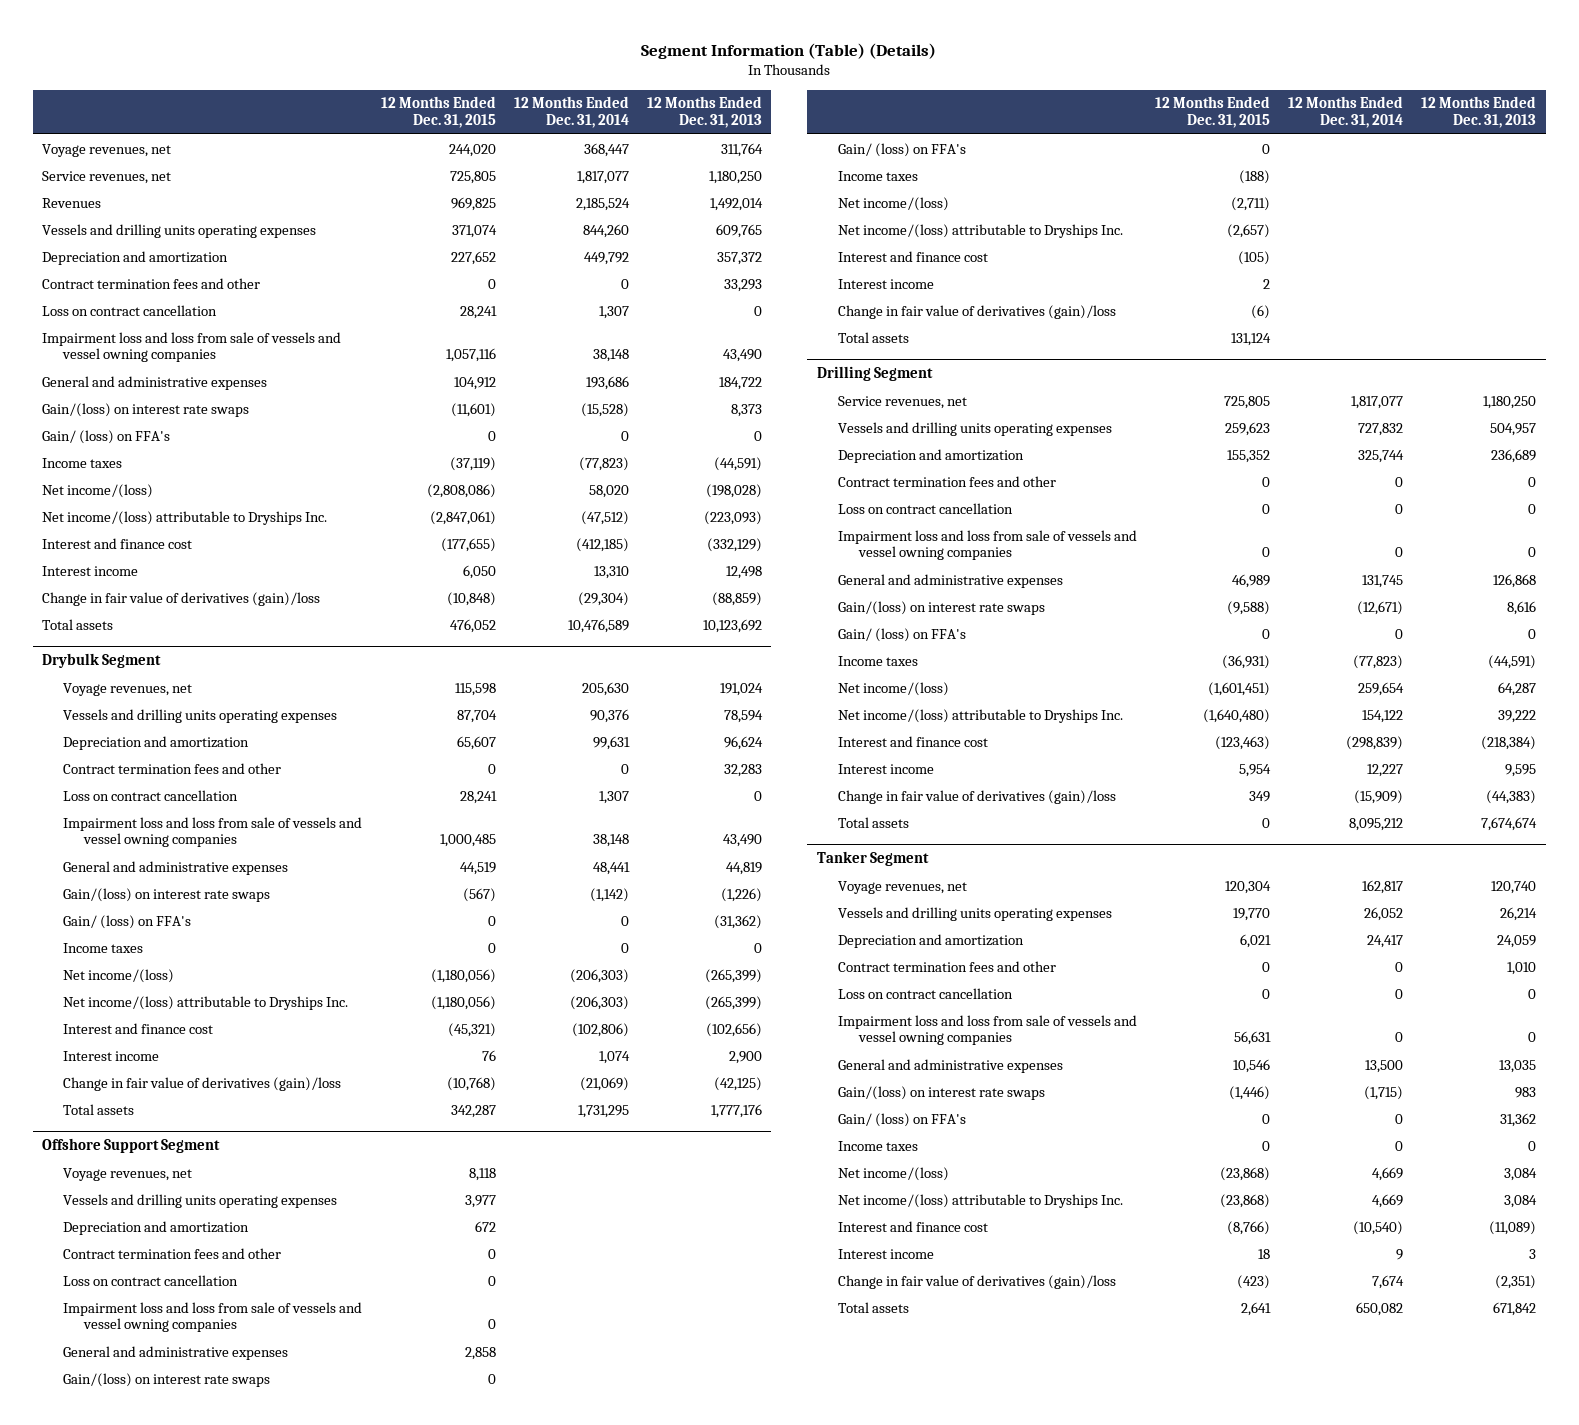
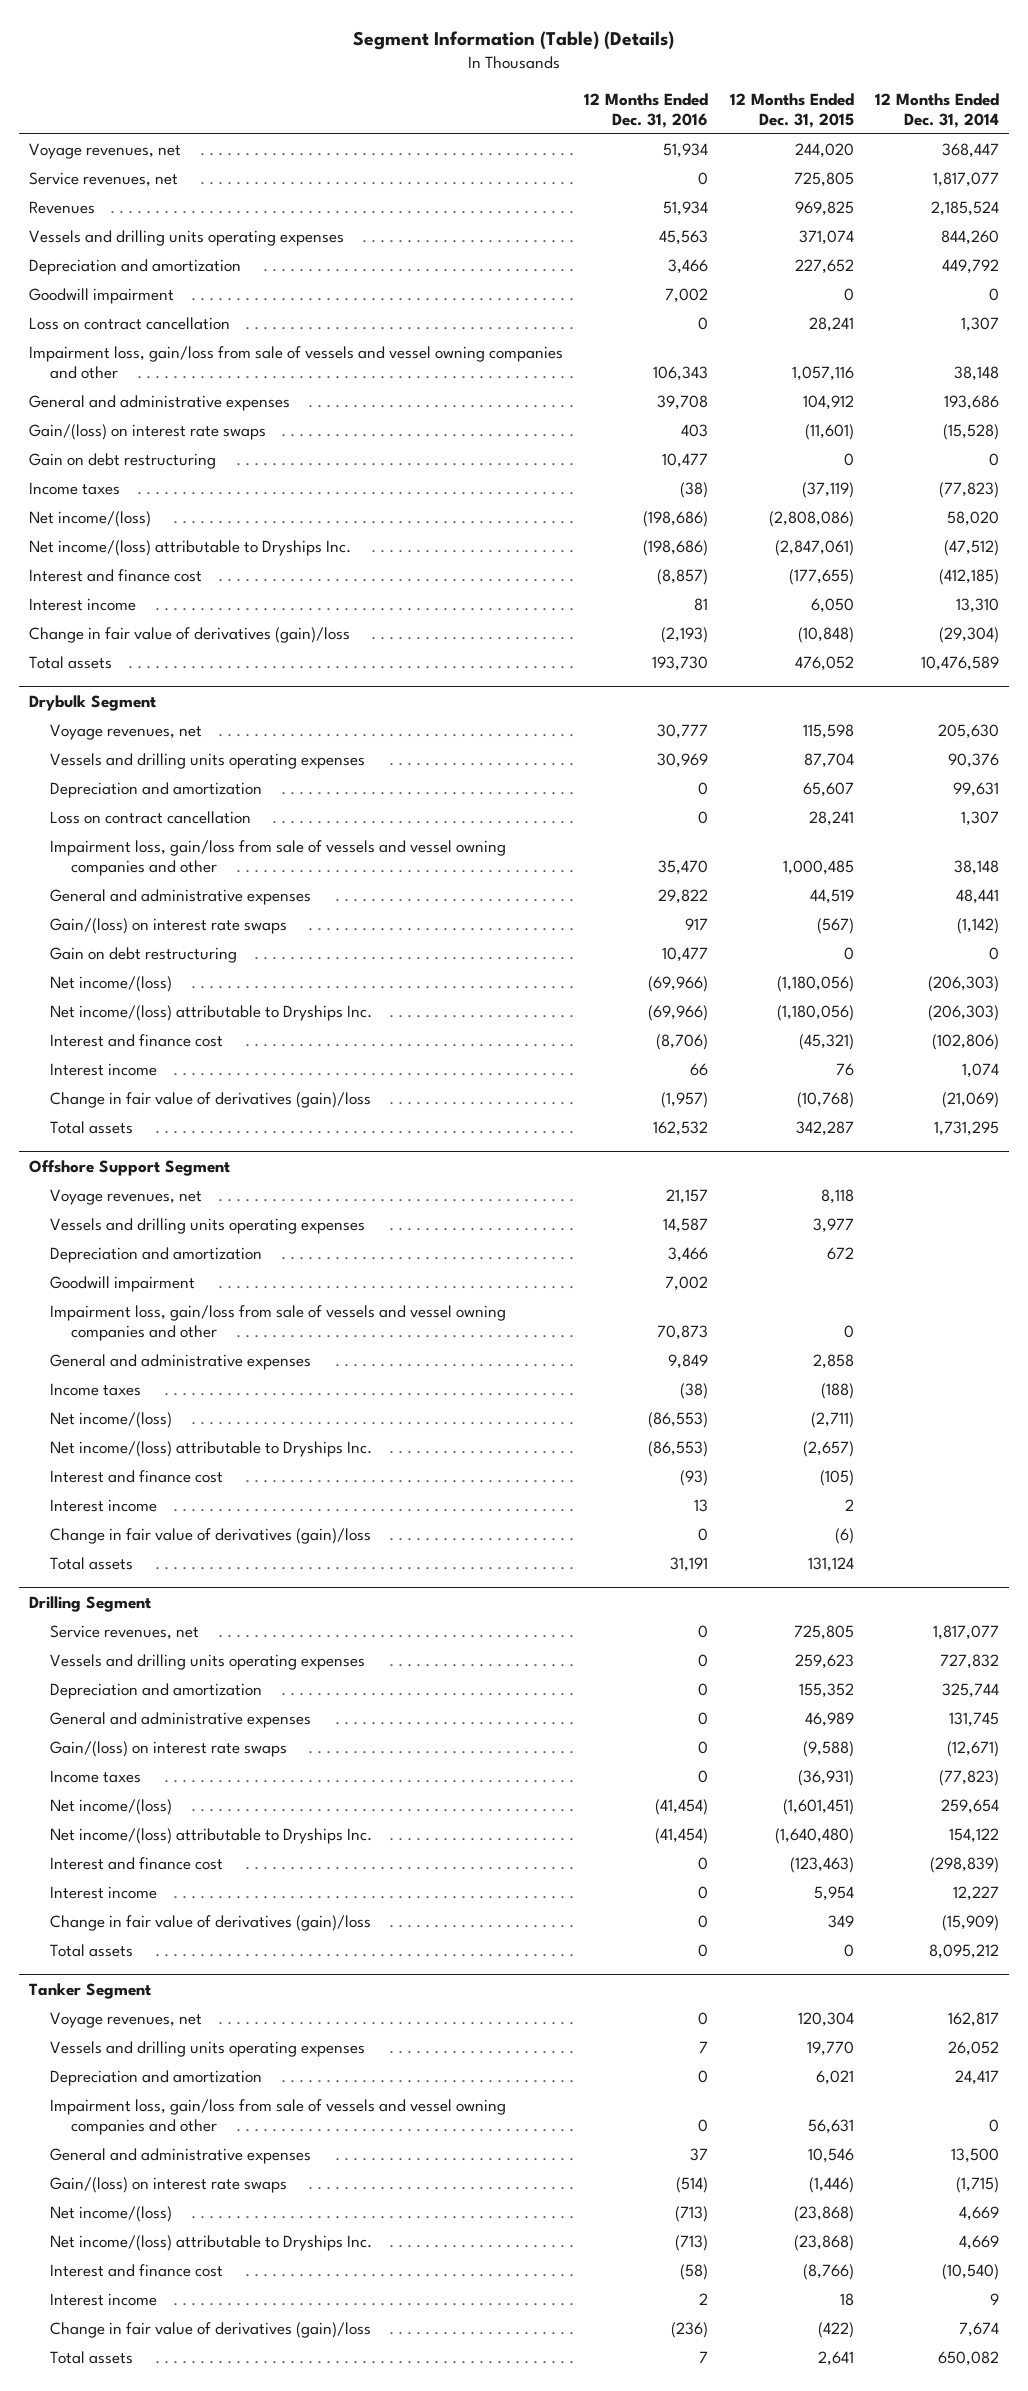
[647,96,763,129] 12 Months Ended Dec. 31, 2013 -> none
none -> [584,92,709,128] 12 Months Ended Dec. 31, 2016
[42,277,261,289] Contract termination fees and other -> none
none -> [29,288,175,305] Goodwill impairment
[42,331,342,363] Impairment loss and loss from sale of vessels and vessel owning companies -> [29,346,564,380] Impairment loss, gain/loss from sale of vessels and vessel owning companies and other
[42,429,171,444] Gain/ (loss) on FFA's -> none
none -> [29,453,217,470] Gain on debt restructuring
[63,762,282,774] Contract termination fees and other -> none
[63,816,363,848] Impairment loss and loss from sale of vessels and vessel owning companies -> [50,840,507,877] Impairment loss, gain/loss from sale of vessels and vessel owning companies and other
[63,914,192,929] Gain/ (loss) on FFA's -> none
[63,942,144,953] Income taxes -> none
none -> [50,947,238,964] Gain on debt restructuring
[63,1247,282,1259] Contract termination fees and other -> none
[63,1274,239,1286] Loss on contract cancellation -> none
none -> [50,1276,196,1293] Goodwill impairment
[63,1301,363,1333] Impairment loss and loss from sale of vessels and vessel owning companies -> [50,1305,507,1342] Impairment loss, gain/loss from sale of vessels and vessel owning companies and other
[63,1372,271,1387] Gain/(loss) on interest rate swaps -> none
[837,142,966,157] Gain/ (loss) on FFA's -> none
[837,475,1056,487] Contract termination fees and other -> none
[837,502,1013,514] Loss on contract cancellation -> none
[837,529,1137,561] Impairment loss and loss from sale of vessels and vessel owning companies -> none
[837,627,966,642] Gain/ (loss) on FFA's -> none
[837,960,1056,972] Contract termination fees and other -> none
[837,987,1013,999] Loss on contract cancellation -> none
[837,1014,1137,1046] Impairment loss and loss from sale of vessels and vessel owning companies -> [50,2099,507,2136] Impairment loss, gain/loss from sale of vessels and vessel owning companies and other
[837,1112,966,1127] Gain/ (loss) on FFA's -> none
[837,1140,918,1151] Income taxes -> none
[1236,1274,1270,1289] (423) -> [817,2322,854,2339] (422)

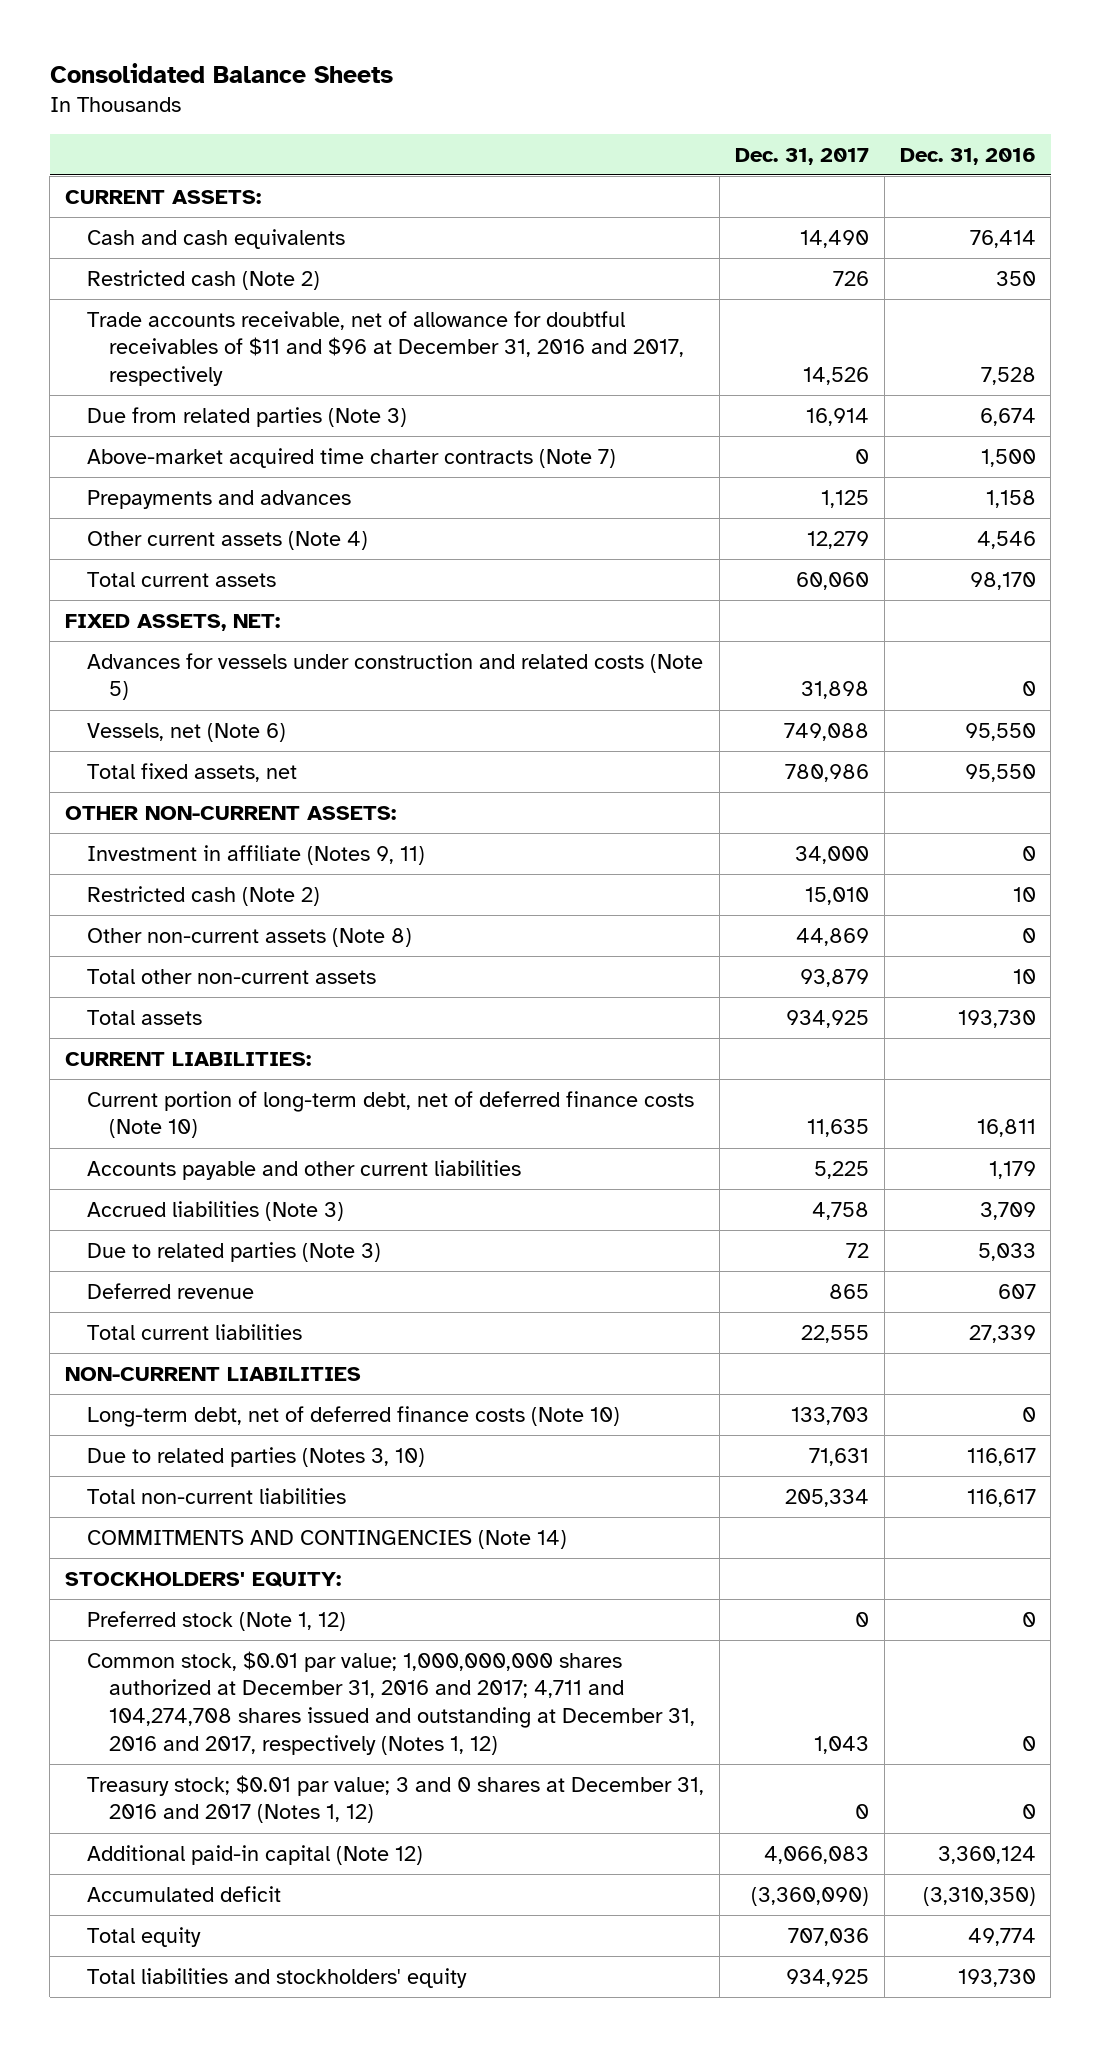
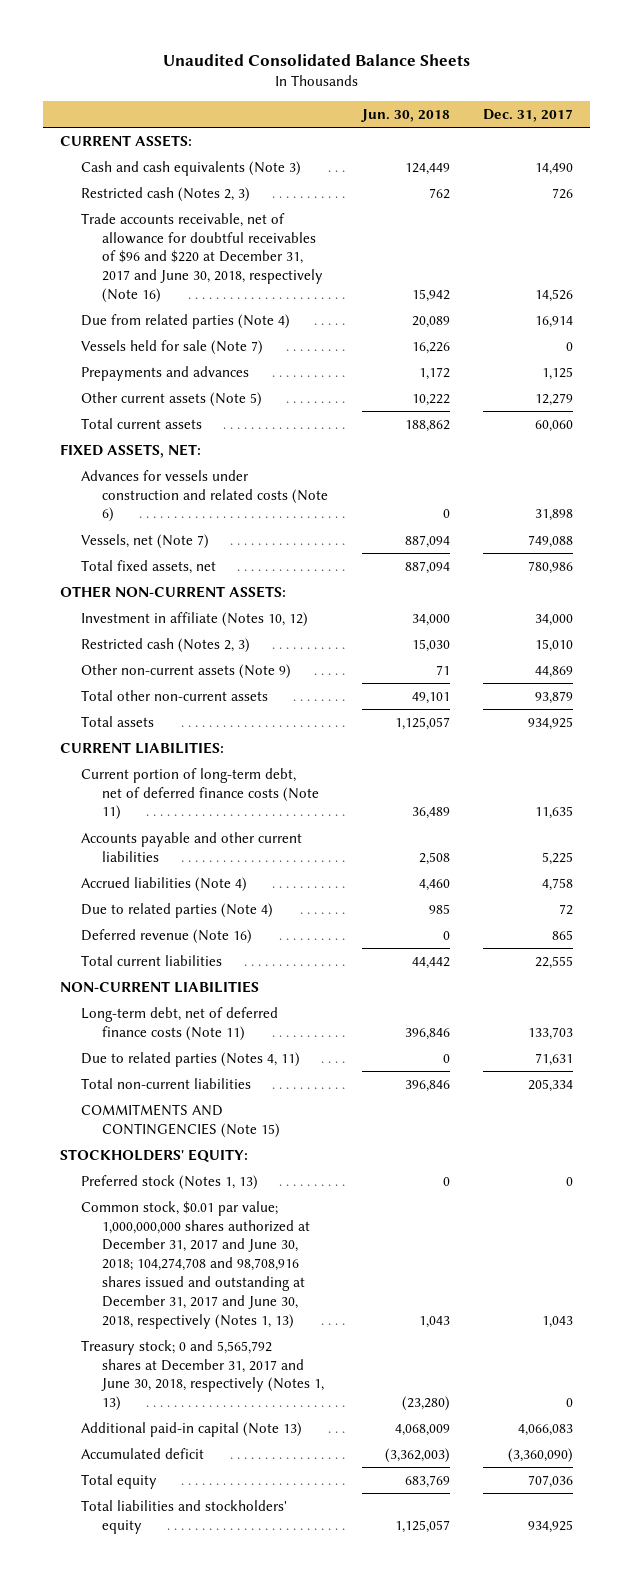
[49,63,393,84] Consolidated Balance Sheets -> [162,54,470,67] Unaudited Consolidated Balance Sheets
[899,147,1036,165] Dec. 31, 2016 -> none
none -> [360,108,450,122] Jun. 30, 2018
[87,447,617,468] Above-market acquired time charter contracts (Note 7) -> none
[87,228,346,249] Cash and cash equivalents -> [81,160,302,176] Cash and cash equivalents (Note 3)
[87,269,321,290] Restricted cash (Note 2) -> [81,186,251,202] Restricted cash (Notes 2, 3)
[87,310,685,387] Trade accounts receivable, net of allowance for doubtful receivables of $11 and $96 at December 31, 2016 and 2017, respectively -> [81,212,324,303] Trade accounts receivable, net of allowance for doubtful receivables of $96 and $220 at December 31, 2017 and June 30, 2018, respectively (Note 16)
[87,406,408,427] Due from related parties (Note 3) -> [81,313,291,329] Due from related parties (Note 4)
none -> [81,339,264,355] Vessels held for sale (Note 7)
[87,530,369,550] Other current assets (Note 4) -> [81,391,263,407] Other current assets (Note 5)
[87,652,704,701] Advances for vessels under construction and related costs (Note 5) -> [81,469,329,523] Advances for vessels under construction and related costs (Note 6)
[87,722,287,742] Vessels, net (Note 6) -> [81,533,210,549] Vessels, net (Note 7)
[87,844,426,865] Investment in affiliate (Notes 9, 11) -> [81,611,309,627] Investment in affiliate (Notes 10, 12)
[87,885,321,906] Restricted cash (Note 2) -> [81,637,251,653] Restricted cash (Notes 2, 3)
[87,927,413,947] Other non-current assets (Note 8) -> [81,663,292,679] Other non-current assets (Note 9)
[87,1090,695,1139] Current portion of long-term debt, net of deferred finance costs (Note 10) -> [81,767,320,821] Current portion of long-term debt, net of deferred finance costs (Note 11)
[87,1200,345,1221] Accrued liabilities (Note 3) -> [81,876,248,892] Accrued liabilities (Note 4)
[87,1241,382,1262] Due to related parties (Note 3) -> [81,902,274,918] Due to related parties (Note 4)
[87,1282,255,1299] Deferred revenue -> [81,928,253,944] Deferred revenue (Note 16)
[87,1405,621,1427] Long-term debt, net of deferred finance costs (Note 10) -> [81,1006,279,1041] Long-term debt, net of deferred finance costs (Note 11)
[87,1446,426,1467] Due to related parties (Notes 3, 10) -> [81,1051,301,1067] Due to related parties (Notes 4, 11)
[87,1529,568,1549] COMMITMENTS AND CONTINGENCIES (Note 14) -> [81,1103,281,1138] COMMITMENTS AND CONTINGENCIES (Note 15)
[87,1610,347,1631] Preferred stock (Note 1, 12) -> [81,1174,259,1190] Preferred stock (Notes 1, 13)
[87,1650,696,1755] Common stock, $0.01 par value; 1,000,000,000 shares authorized at December 31, 2016 and 2017; 4,711 and 104,274,708 shares issued and outstanding at December 31, 2016 and 2017, respectively (Notes 1, 12) -> [81,1200,311,1329] Common stock, $0.01 par value; 1,000,000,000 shares authorized at December 31, 2017 and June 30, 2018; 104,274,708 and 98,708,916 shares issued and outstanding at December 31, 2017 and June 30, 2018, respectively (Notes 1, 13)
[87,1774,705,1824] Treasury stock; $0.01 par value; 3 and 0 shares at December 31, 2016 and 2017 (Notes 1, 12) -> [81,1339,325,1412] Treasury stock; 0 and 5,565,792 shares at December 31, 2017 and June 30, 2018, respectively (Notes 1, 13)
[87,1844,424,1865] Additional paid-in capital (Note 12) -> [81,1421,303,1437] Additional paid-in capital (Note 13)

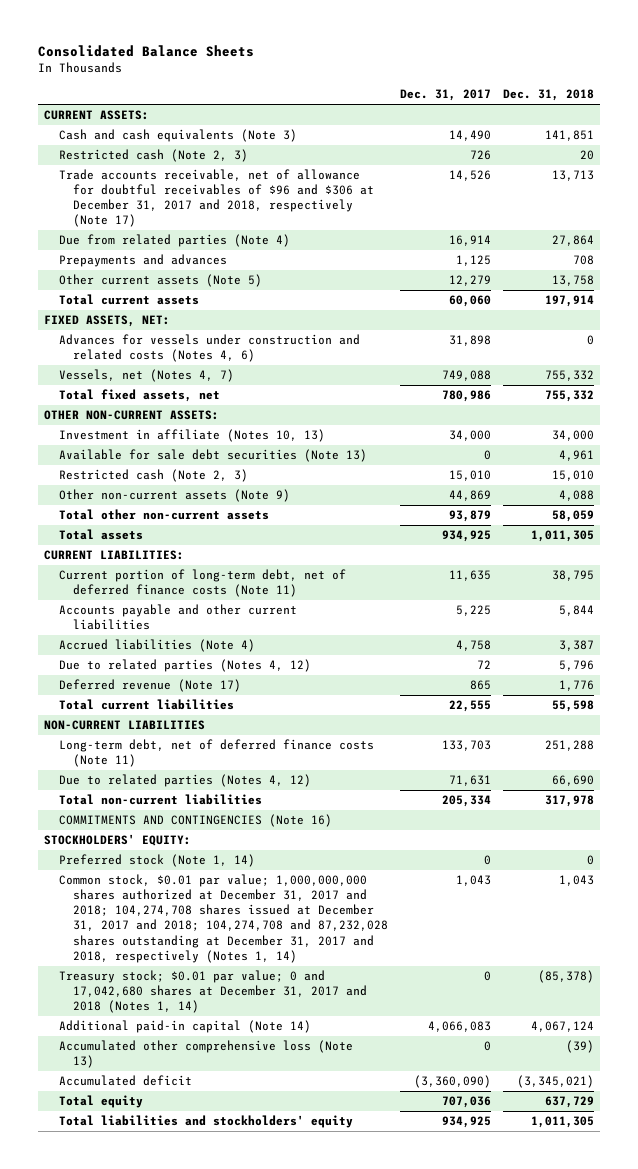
[162,54,470,67] Unaudited Consolidated Balance Sheets -> [37,45,254,58] Consolidated Balance Sheets
[360,108,450,122] Jun. 30, 2018 -> none
none -> [503,89,595,102] Dec. 31, 2018
[81,186,251,202] Restricted cash (Notes 2, 3) -> [58,149,248,163] Restricted cash (Note 2, 3)
[81,212,324,303] Trade accounts receivable, net of allowance for doubtful receivables of $96 and $220 at December 31, 2017 and June 30, 2018, respectively (Note 16) -> [58,169,375,228] Trade accounts receivable, net of allowance for doubtful receivables of $96 and $306 at December 31, 2017 and 2018, respectively (Note 17)
[81,339,264,355] Vessels held for sale (Note 7) -> none
[81,469,329,523] Advances for vessels under construction and related costs (Note 6) -> [58,334,360,363] Advances for vessels under construction and related costs (Notes 4, 6)
[81,533,210,549] Vessels, net (Note 7) -> [58,369,234,383] Vessels, net (Notes 4, 7)
[81,611,309,627] Investment in affiliate (Notes 10, 12) -> [58,429,325,443] Investment in affiliate (Notes 10, 13)
none -> [58,449,367,463] Available for sale debt securities (Note 13)
[81,637,251,653] Restricted cash (Notes 2, 3) -> [58,469,248,483] Restricted cash (Note 2, 3)
[81,902,274,918] Due to related parties (Note 4) -> [58,659,311,673] Due to related parties (Notes 4, 12)
[81,928,253,944] Deferred revenue (Note 16) -> [58,679,241,693] Deferred revenue (Note 17)
[81,1051,301,1067] Due to related parties (Notes 4, 11) -> [58,774,311,788] Due to related parties (Notes 4, 12)
[81,1103,281,1138] COMMITMENTS AND CONTINGENCIES (Note 15) -> [58,814,332,828] COMMITMENTS AND CONTINGENCIES (Note 16)
[81,1174,259,1190] Preferred stock (Notes 1, 13) -> [58,854,255,868] Preferred stock (Note 1, 14)
[81,1200,311,1329] Common stock, $0.01 par value; 1,000,000,000 shares authorized at December 31, 2017 and June 30, 2018; 104,274,708 and 98,708,916 shares issued and outstanding at December 31, 2017 and June 30, 2018, respectively (Notes 1, 13) -> [58,874,389,963] Common stock, $0.01 par value; 1,000,000,000 shares authorized at December 31, 2017 and 2018; 104,274,708 shares issued at December 31, 2017 and 2018; 104,274,708 and 87,232,028 shares outstanding at December 31, 2017 and 2018, respectively (Notes 1, 14)
[81,1339,325,1412] Treasury stock; 0 and 5,565,792 shares at December 31, 2017 and June 30, 2018, respectively (Notes 1, 13) -> [58,970,368,1014] Treasury stock; $0.01 par value; 0 and 17,042,680 shares at December 31, 2017 and 2018 (Notes 1, 14)
[81,1421,303,1437] Additional paid-in capital (Note 13) -> [58,1020,311,1034] Additional paid-in capital (Note 14)
none -> [58,1040,353,1069] Accumulated other comprehensive loss (Note 13)

